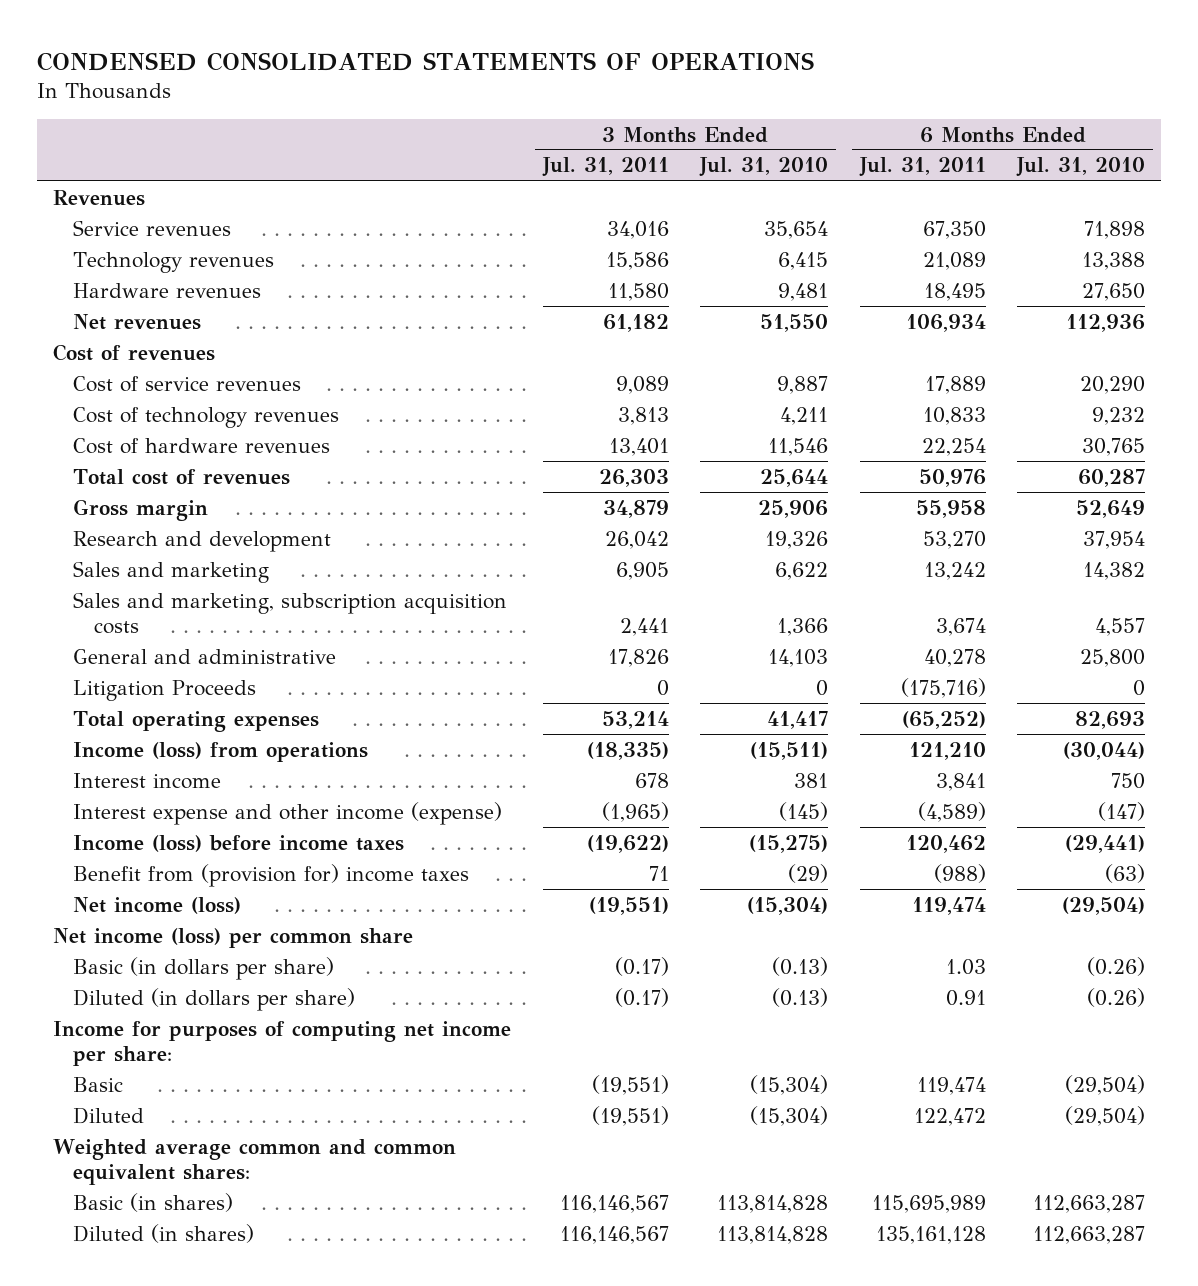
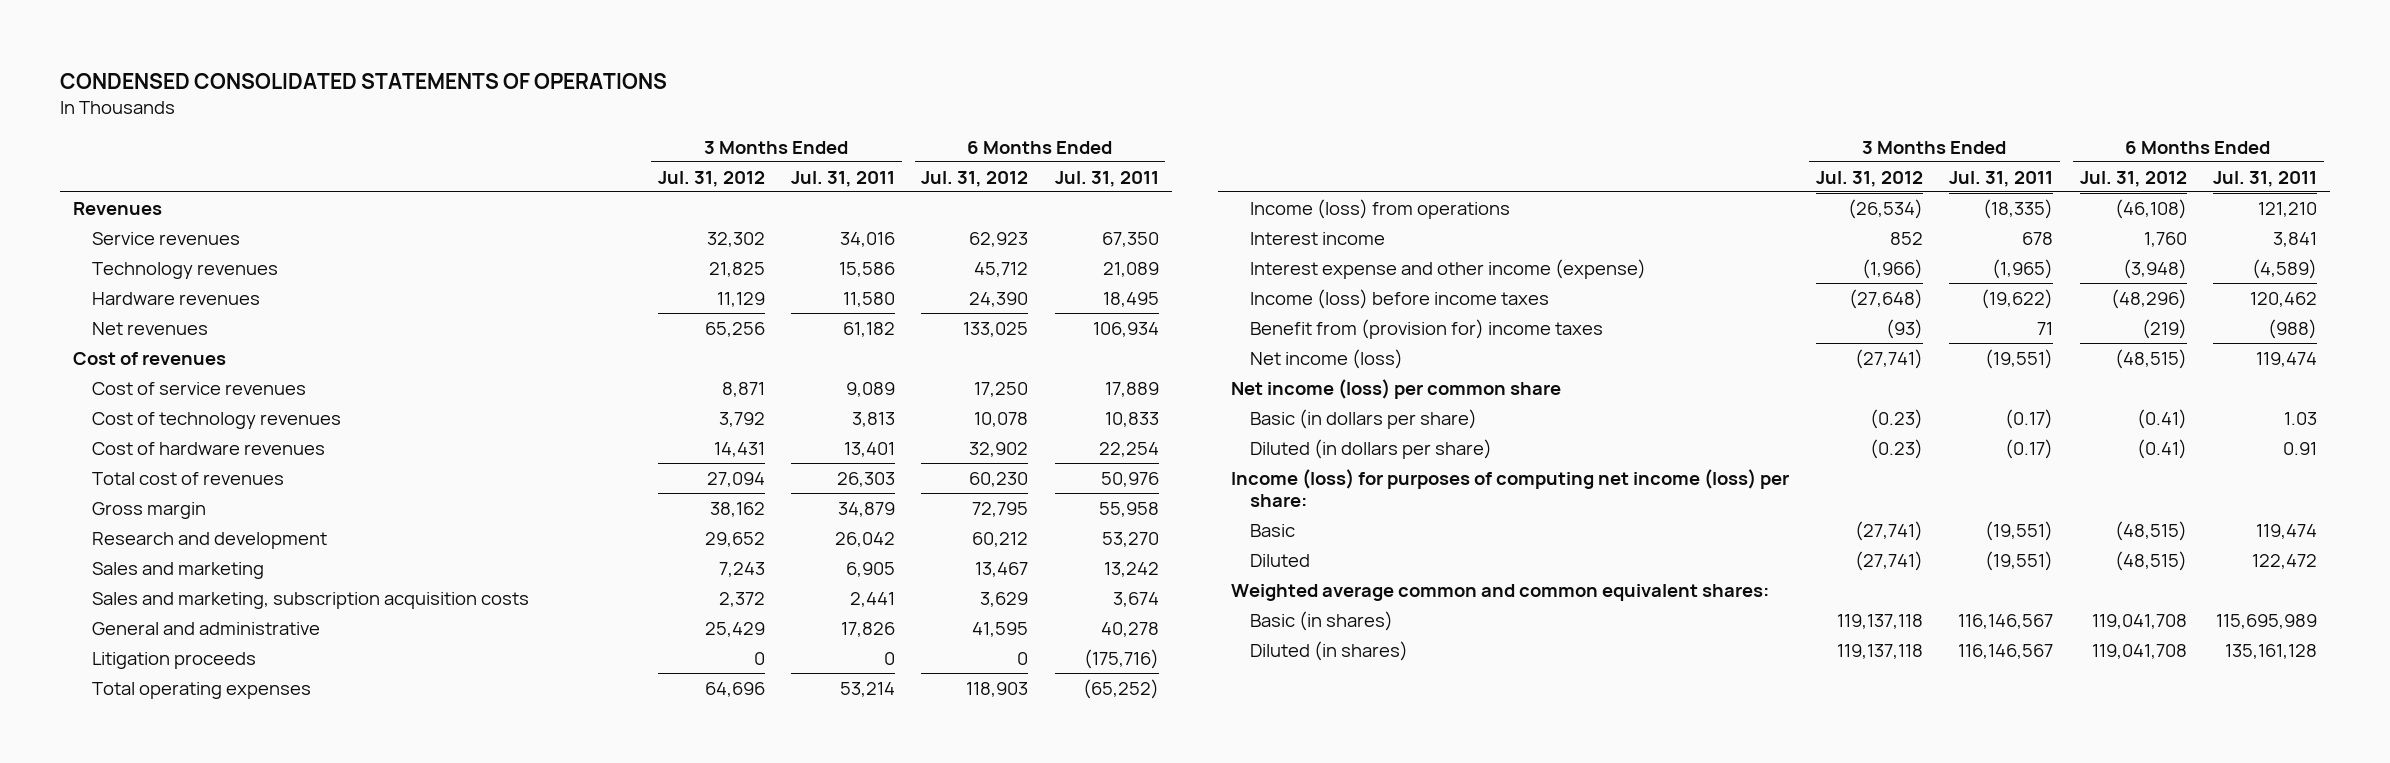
[699,157,829,178] Jul. 31, 2010 -> none
[1016,157,1146,178] Jul. 31, 2010 -> none
none -> [657,170,765,187] Jul. 31, 2012
none -> [921,170,1029,187] Jul. 31, 2012
[73,679,257,701] Litigation Proceeds -> [91,651,256,669] Litigation proceeds
[53,1020,512,1067] Income for purposes of computing net income per share: -> [1231,468,1790,508] Income (loss) for purposes of computing net income (loss) per share:

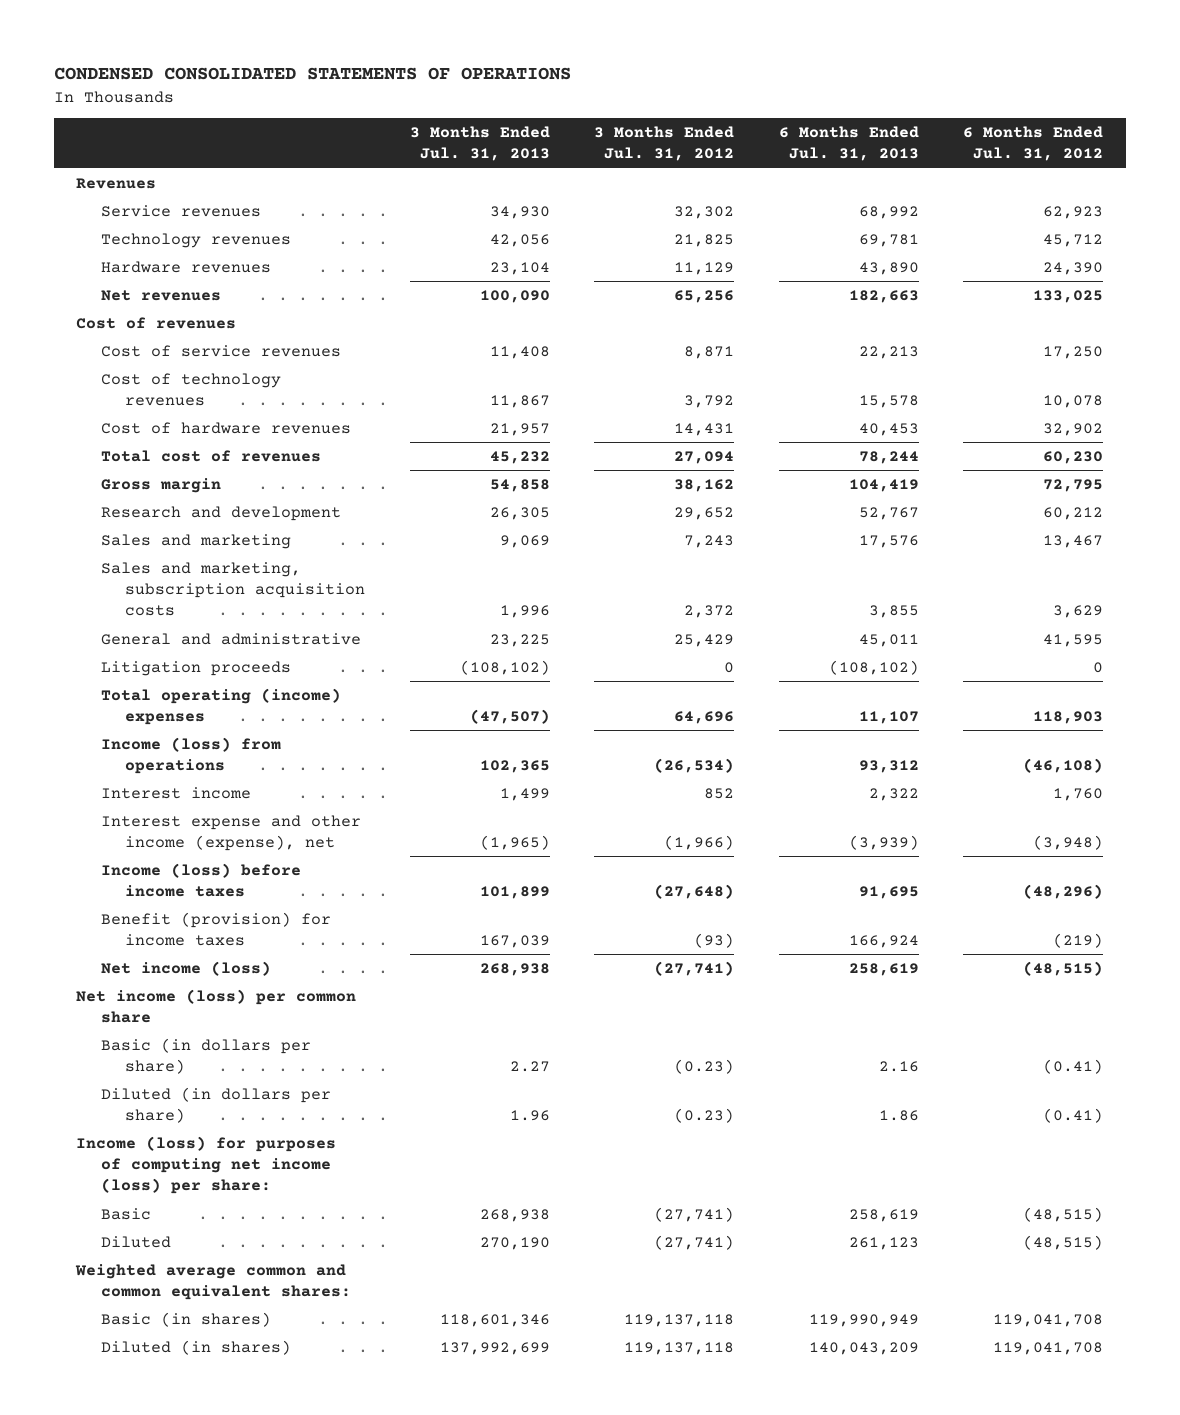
[791,170,896,187] Jul. 31, 2011 -> none
[1054,170,1159,187] Jul. 31, 2011 -> none
none -> [409,126,550,162] 3 Months Ended Jul. 31, 2013
none -> [778,126,919,162] 6 Months Ended Jul. 31, 2013
[91,681,311,699] Total operating expenses -> [100,687,341,726] Total operating (income) expenses
[1249,258,1646,279] Interest expense and other income (expense) -> [100,814,361,852] Interest expense and other income (expense), net
[1249,318,1603,339] Benefit from (provision for) income taxes -> [100,911,331,947] Benefit (provision) for income taxes

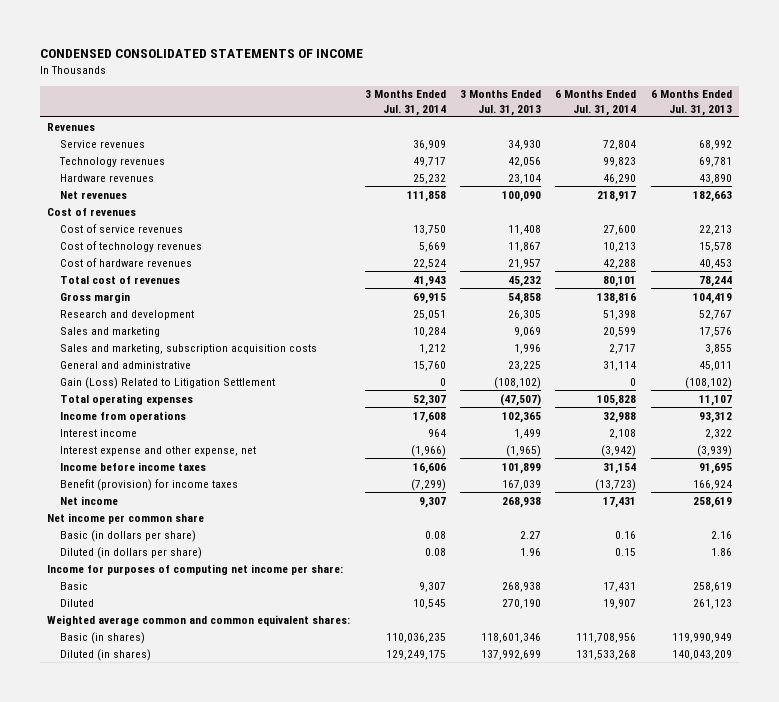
[53,67,571,81] CONDENSED CONSOLIDATED STATEMENTS OF OPERATIONS -> [40,49,364,59] CONDENSED CONSOLIDATED STATEMENTS OF INCOME
[594,126,735,162] 3 Months Ended Jul. 31, 2012 -> none
[963,126,1104,162] 6 Months Ended Jul. 31, 2012 -> none
none -> [364,90,446,116] 3 Months Ended Jul. 31, 2014
none -> [555,90,637,116] 6 Months Ended Jul. 31, 2014
[100,660,291,676] Litigation proceeds -> [59,376,275,389] Gain (Loss) Related to Litigation Settlement
[100,687,341,726] Total operating (income) expenses -> [59,393,193,405] Total operating expenses
[100,736,281,775] Income (loss) from operations -> [59,410,186,422] Income from operations
[100,814,361,852] Interest expense and other income (expense), net -> [59,445,256,456] Interest expense and other expense, net
[100,862,301,898] Income (loss) before income taxes -> [59,461,206,471] Income before income taxes
[100,960,271,976] Net income (loss) -> [59,495,118,505] Net income
[76,988,357,1024] Net income (loss) per common share -> [47,512,205,524] Net income per common share
[76,1135,337,1195] Income (loss) for purposes of computing net income (loss) per share: -> [47,563,344,575] Income for purposes of computing net income per share:

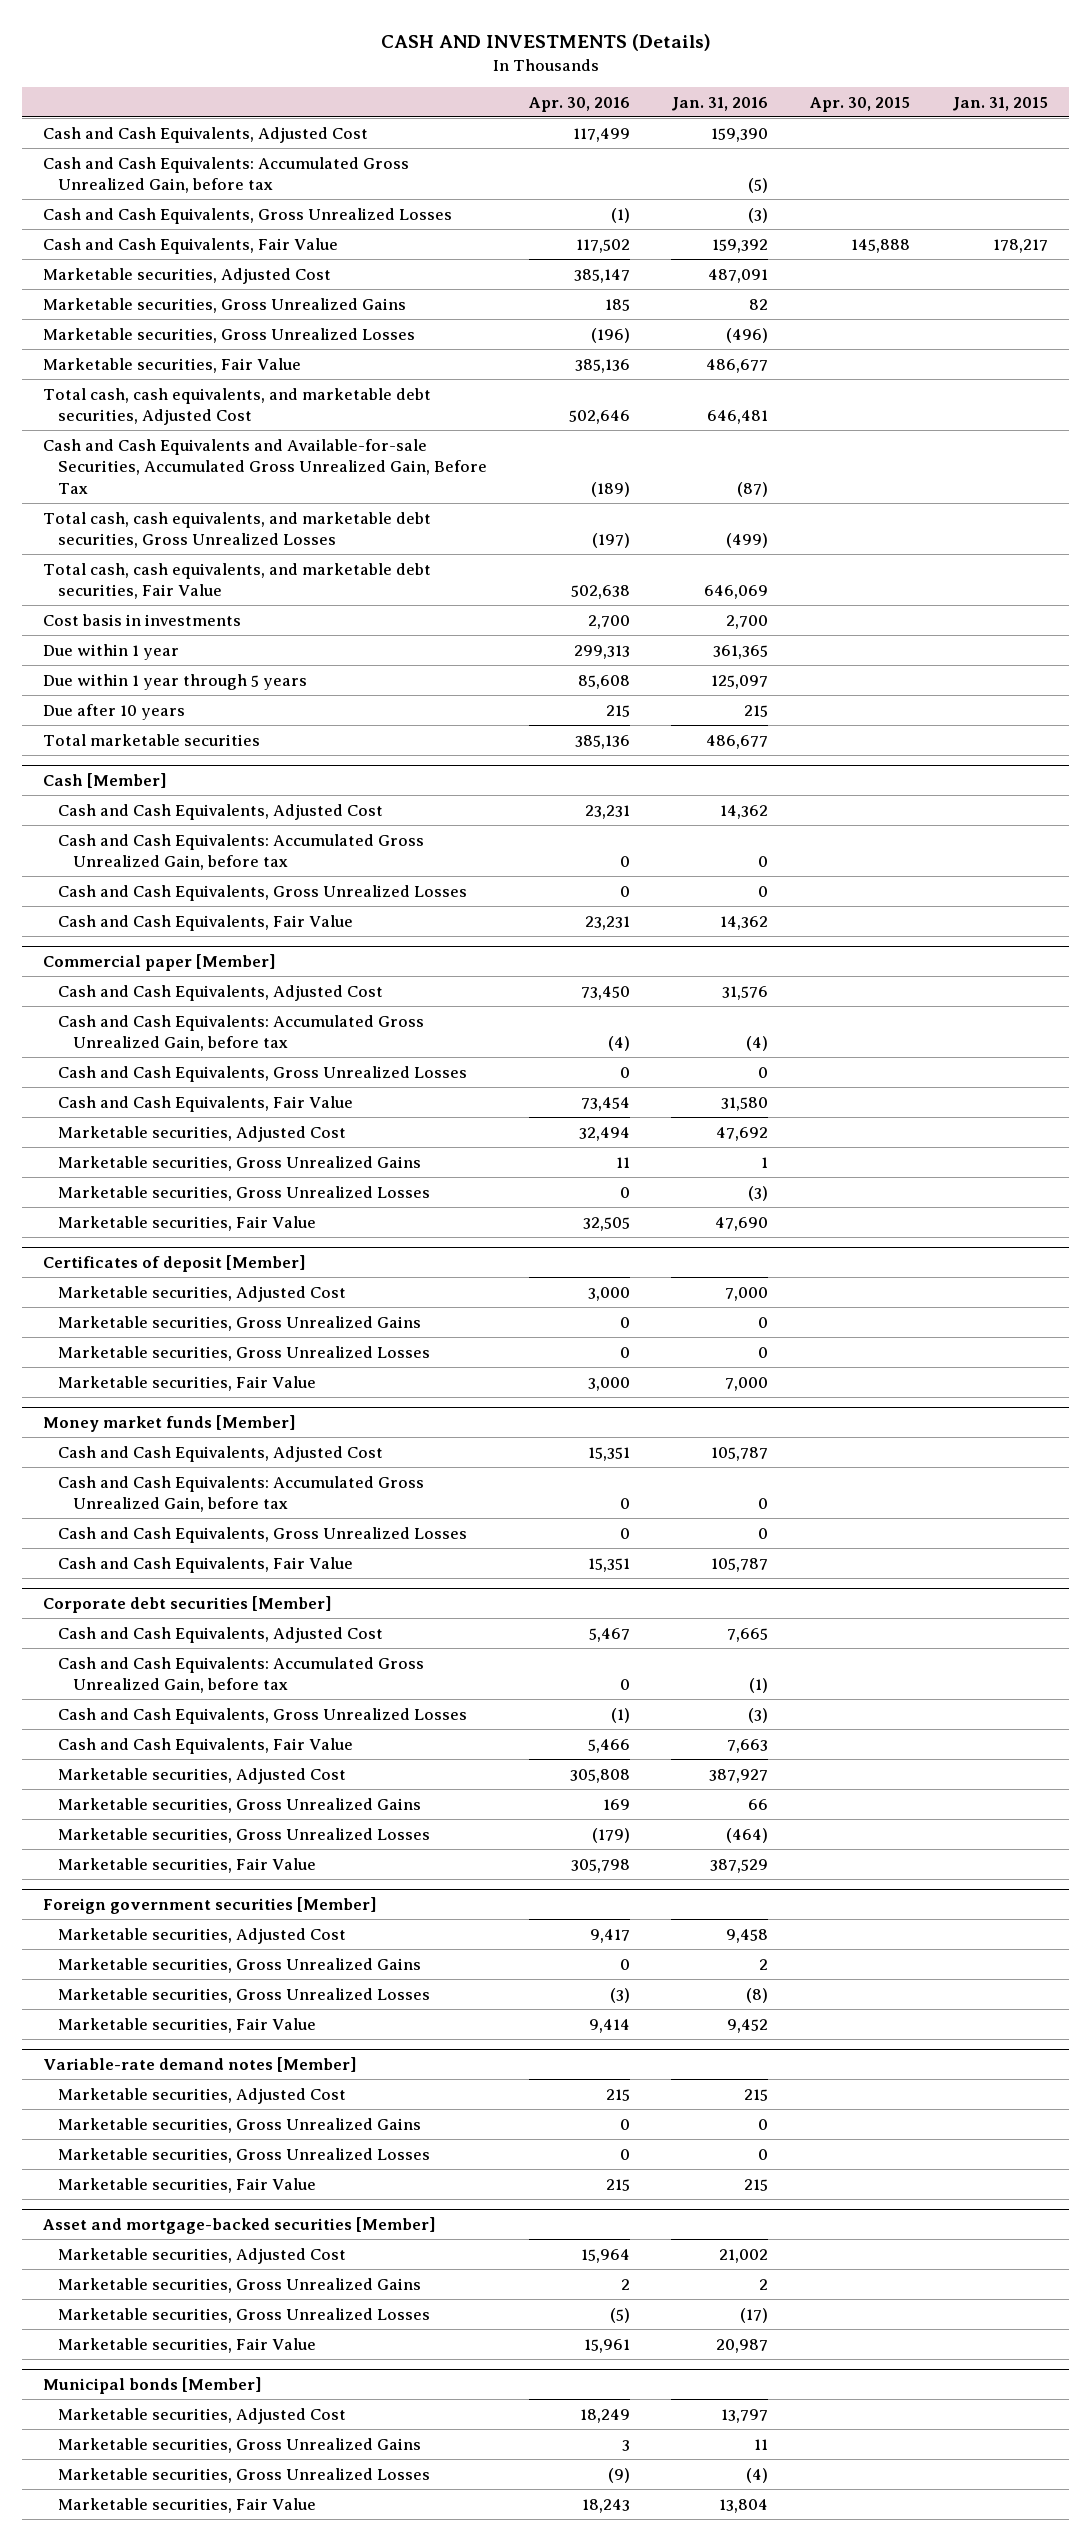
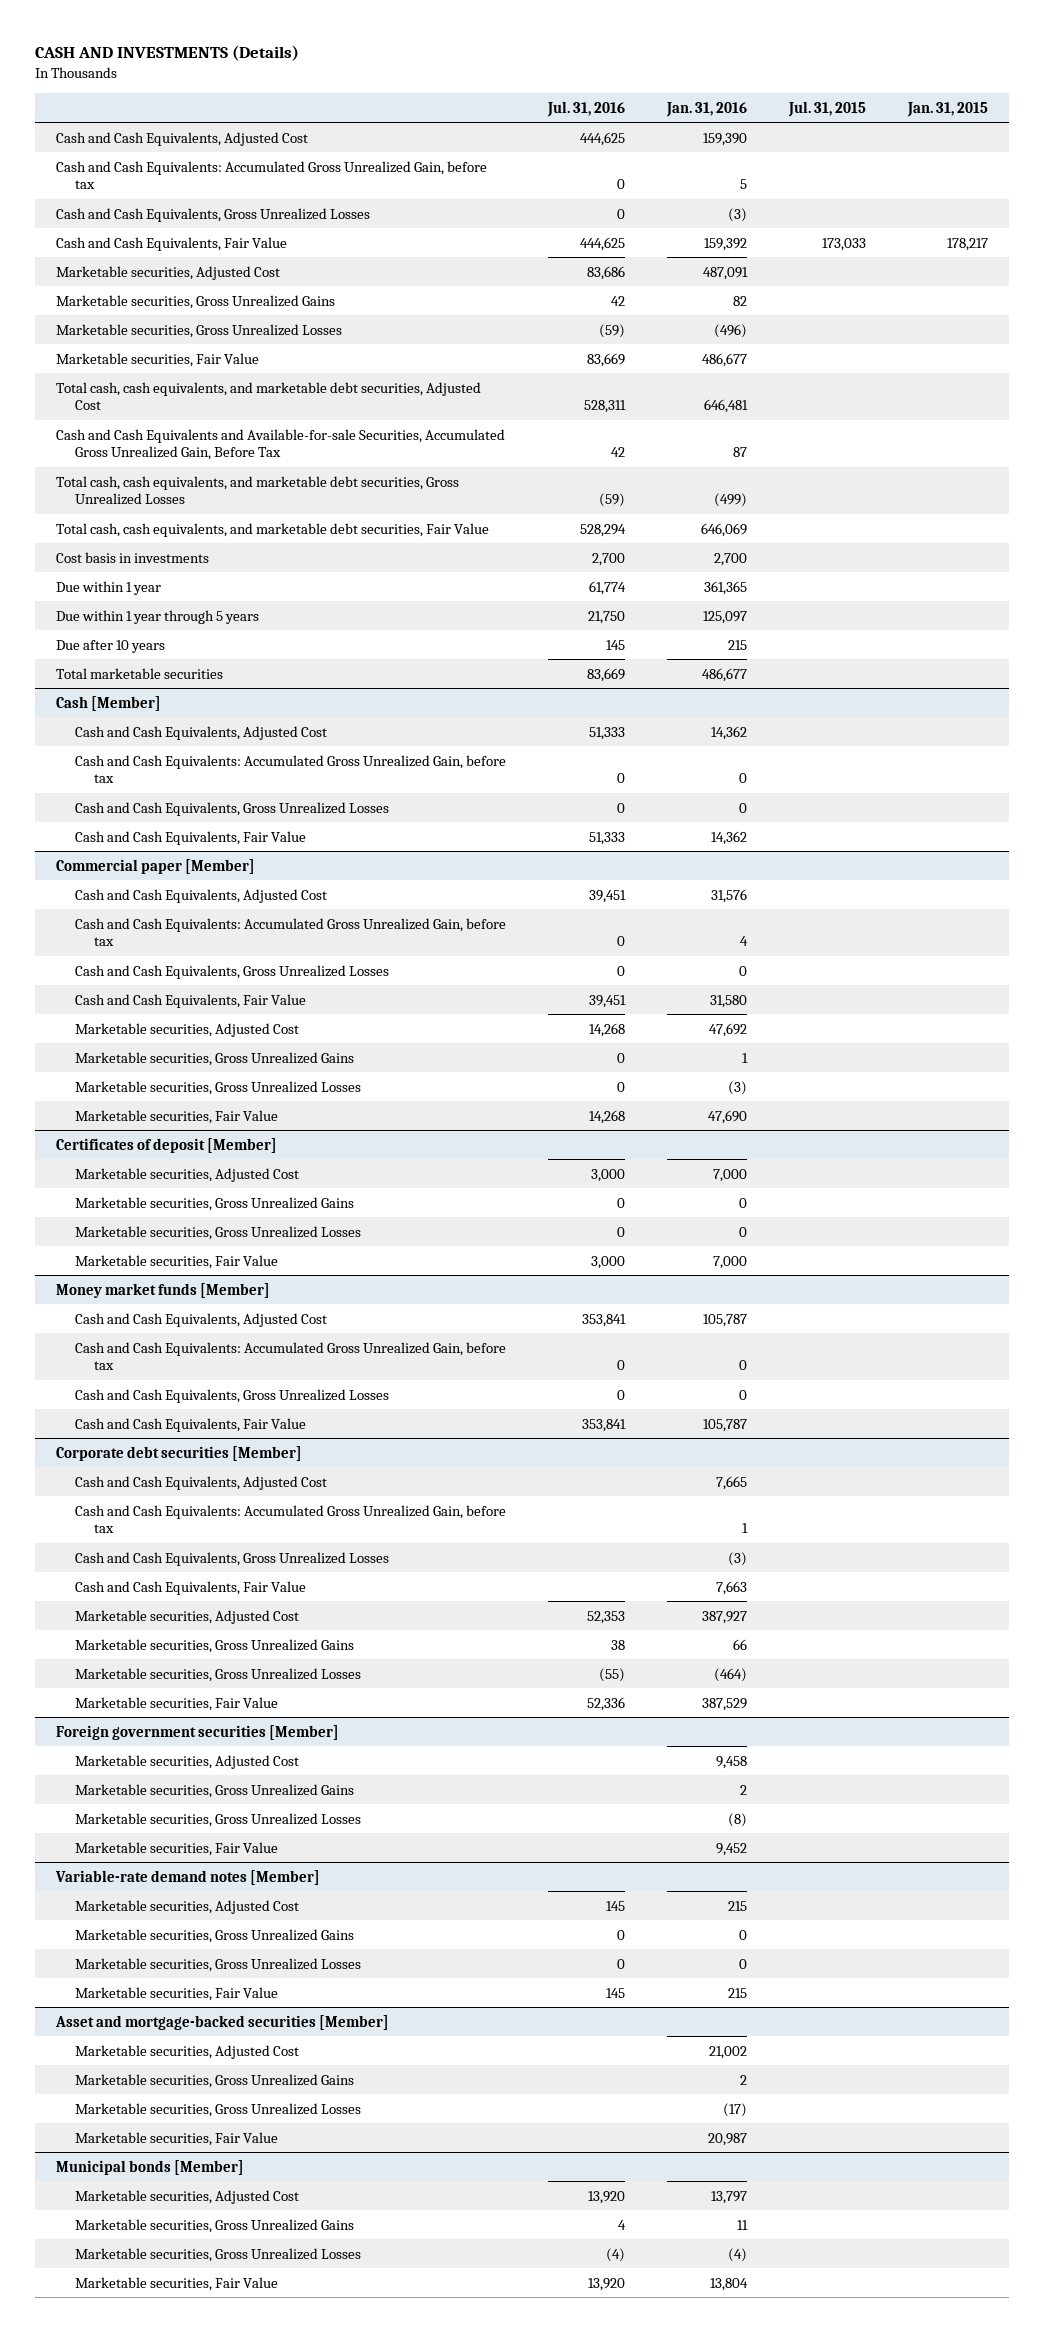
[528,96,630,112] Apr. 30, 2016 -> none
[810,96,911,112] Apr. 30, 2015 -> none
none -> [546,100,625,117] Jul. 31, 2016
none -> [788,100,867,117] Jul. 31, 2015
[748,178,769,194] (5) -> [740,179,748,190] 5
[737,481,769,497] (87) -> [733,447,748,458] 87
[746,1036,769,1052] (4) -> [740,936,749,947] 4
[749,1678,769,1694] (1) -> [742,1523,749,1534] 1

